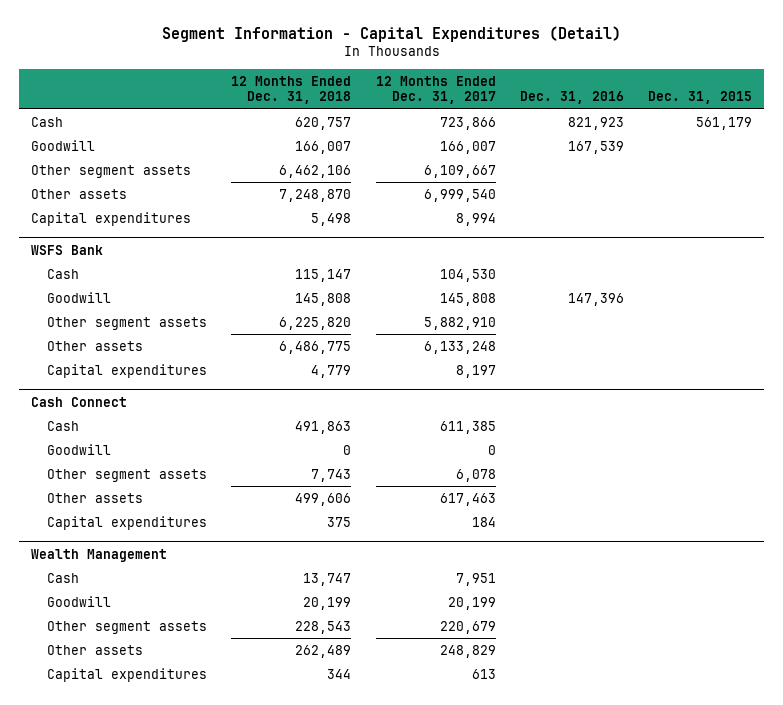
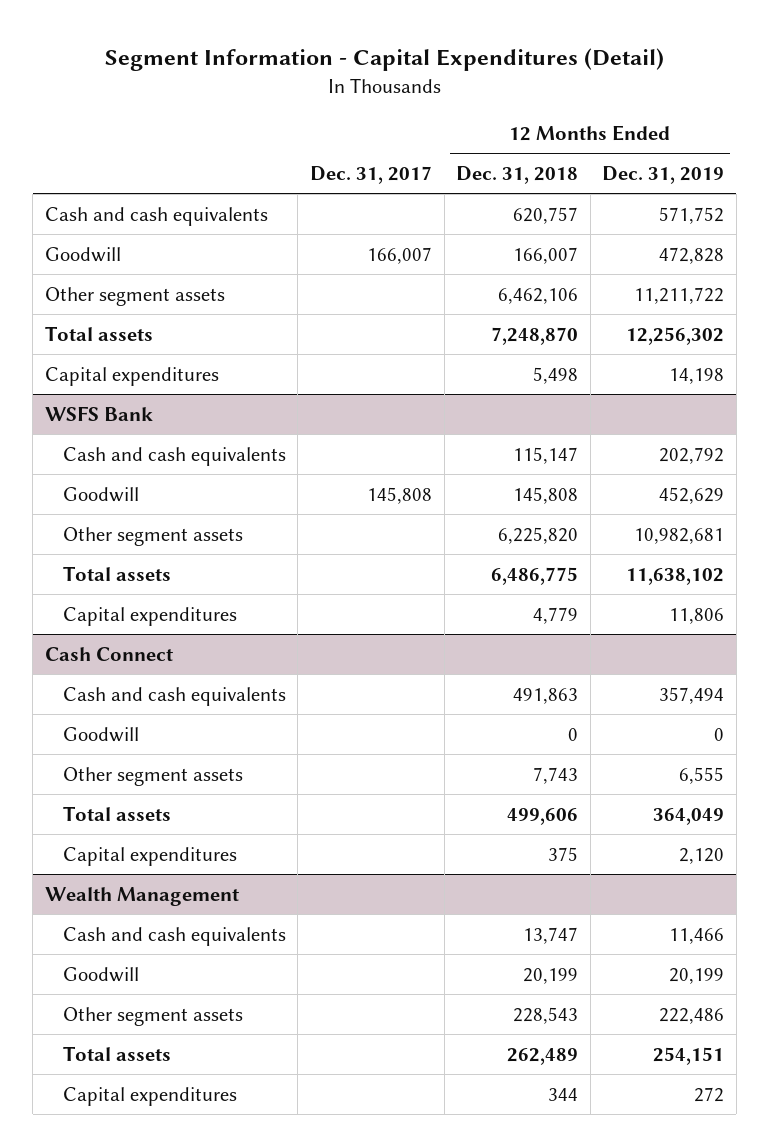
[375,76,496,105] 12 Months Ended Dec. 31, 2017 -> none
[519,91,624,105] Dec. 31, 2016 -> none
[647,91,752,105] Dec. 31, 2015 -> none
none -> [309,165,432,184] Dec. 31, 2017
none -> [602,165,725,184] Dec. 31, 2019
[31,116,64,127] Cash -> [45,206,269,226] Cash and cash equivalents
[31,188,128,199] Other assets -> [45,325,154,341] Total assets
[47,268,80,279] Cash -> [62,446,286,466] Cash and cash equivalents
[47,340,144,351] Other assets -> [62,565,171,581] Total assets
[47,420,80,431] Cash -> [62,686,286,706] Cash and cash equivalents
[47,492,144,503] Other assets -> [62,805,171,821] Total assets
[47,572,80,583] Cash -> [62,926,286,946] Cash and cash equivalents
[47,644,144,655] Other assets -> [62,1045,171,1061] Total assets

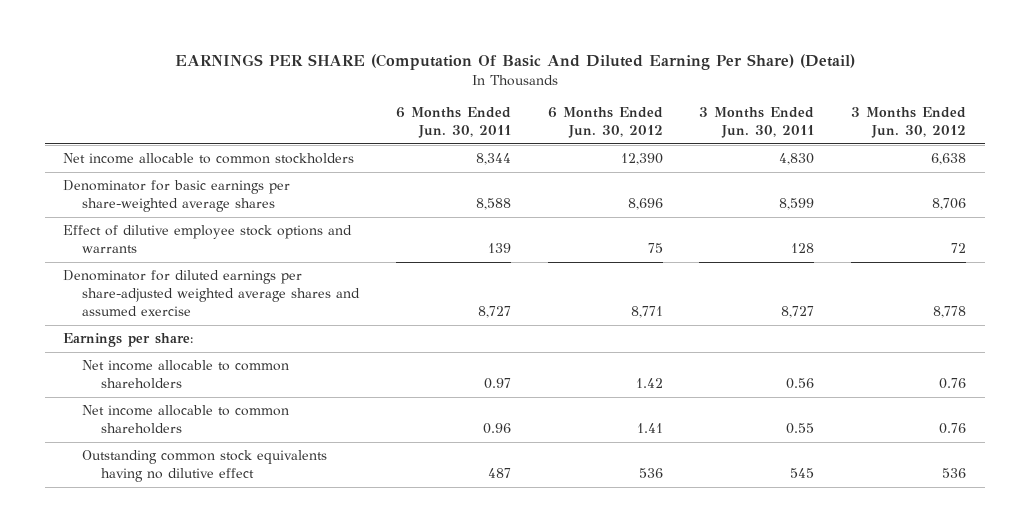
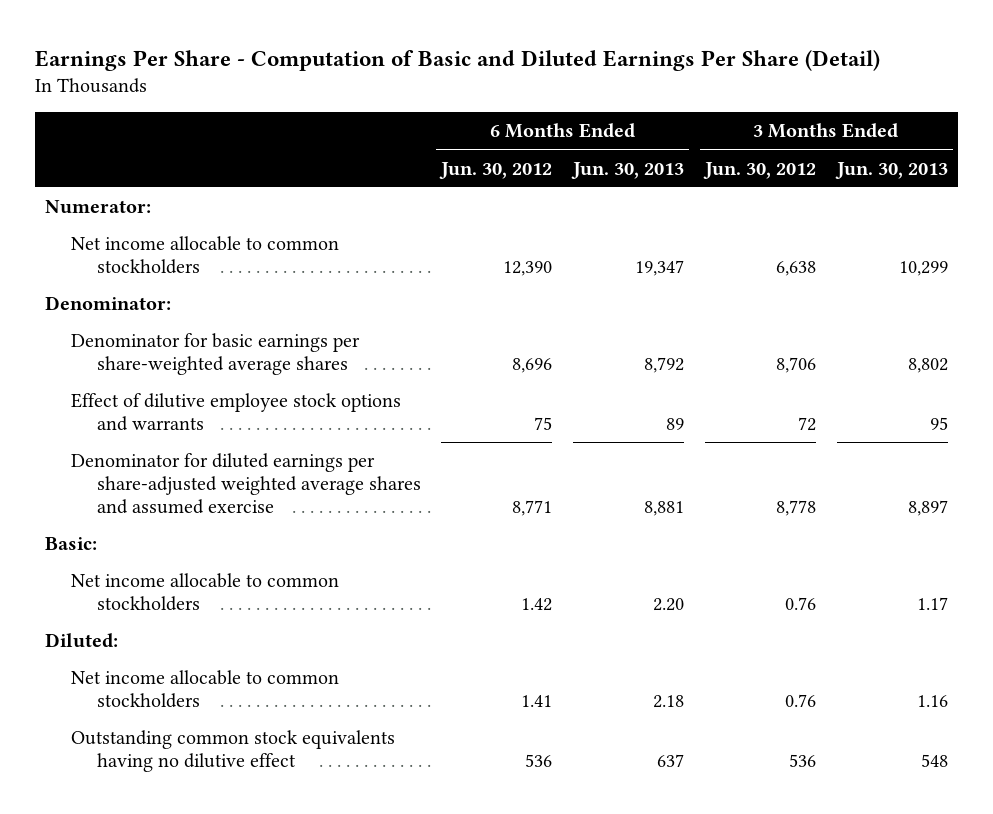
[174,54,855,71] EARNINGS PER SHARE (Computation Of Basic And Diluted Earning Per Share) (Detail) -> [35,49,881,71] Earnings Per Share - Computation of Basic and Diluted Earnings Per Share (Detail)
[395,107,511,138] 6 Months Ended Jun. 30, 2011 -> none
[699,107,815,138] 3 Months Ended Jun. 30, 2011 -> none
none -> [571,161,685,179] Jun. 30, 2013
none -> [834,161,948,179] Jun. 30, 2013
none -> [45,200,152,215] Numerator:
none -> [45,296,172,311] Denominator:
[62,333,193,348] Earnings per share: -> none
none -> [45,537,98,551] Basic:
[82,360,290,390] Net income allocable to common shareholders -> [71,573,340,612] Net income allocable to common stockholders
none -> [45,633,119,649] Diluted:
[82,405,290,435] Net income allocable to common shareholders -> [71,670,340,709] Net income allocable to common stockholders

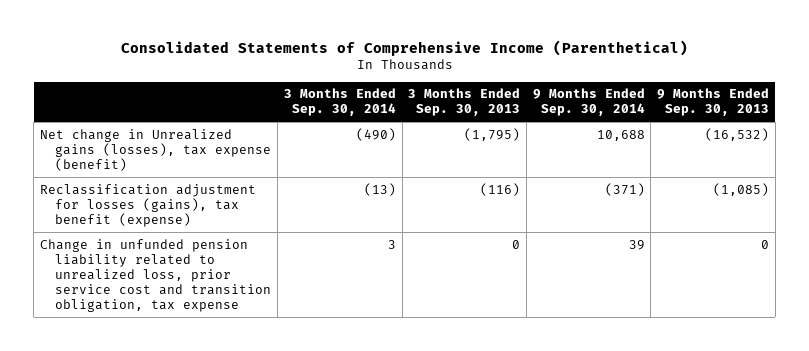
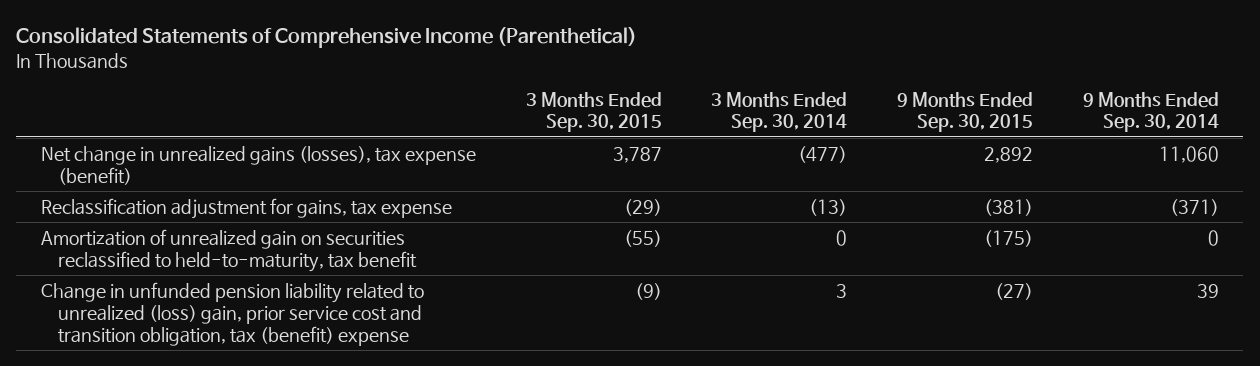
[408,88,521,117] 3 Months Ended Sep. 30, 2013 -> none
[657,88,770,117] 9 Months Ended Sep. 30, 2013 -> none
none -> [525,91,662,133] 3 Months Ended Sep. 30, 2015
none -> [896,91,1033,133] 9 Months Ended Sep. 30, 2015
[40,128,272,171] Net change in Unrealized gains (losses), tax expense (benefit) -> [40,145,476,185] Net change in unrealized gains (losses), tax expense (benefit)
[355,127,396,141] (490) -> [798,145,848,163] (477)
[596,129,645,141] 10,688 -> [1158,145,1219,163] 11,060
[40,183,257,227] Reclassification adjustment for losses (gains), tax benefit (expense) -> [40,197,452,219] Reclassification adjustment for gains, tax expense
none -> [40,228,417,272] Amortization of unrealized gain on securities reclassified to held-to-maturity, tax benefit
[40,238,272,312] Change in unfunded pension liability related to unrealized loss, prior service cost and transition obligation, tax expense -> [40,281,424,346] Change in unfunded pension liability related to unrealized (loss) gain, prior service cost and transition obligation, tax (benefit) expense

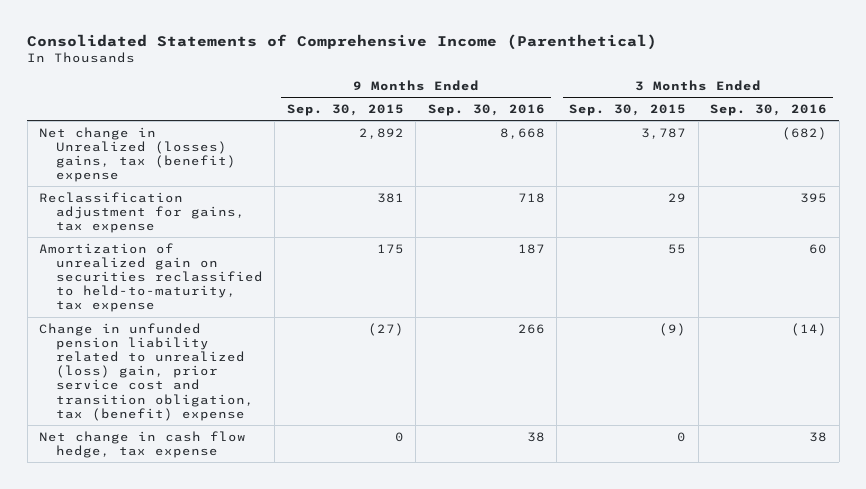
[711,91,848,133] 3 Months Ended Sep. 30, 2014 -> none
[1082,91,1219,133] 9 Months Ended Sep. 30, 2014 -> none
none -> [427,103,545,116] Sep. 30, 2016
none -> [710,103,828,116] Sep. 30, 2016
[40,145,476,185] Net change in unrealized gains (losses), tax expense (benefit) -> [39,126,236,183] Net change in Unrealized (losses) gains, tax (benefit) expense
[623,198,662,216] (29) -> [668,192,687,202] 29
[983,198,1033,216] (381) -> [376,192,404,203] 381
[40,228,417,272] Amortization of unrealized gain on securities reclassified to held-to-maturity, tax benefit -> [39,242,263,313] Amortization of unrealized gain on securities reclassified to held-to-maturity, tax expense
[623,229,662,247] (55) -> [668,243,687,254] 55
[983,229,1033,247] (175) -> [376,243,404,254] 175
none -> [39,430,247,458] Net change in cash flow hedge, tax expense

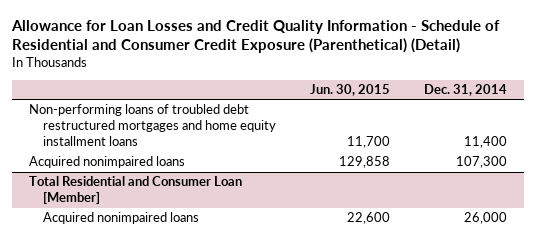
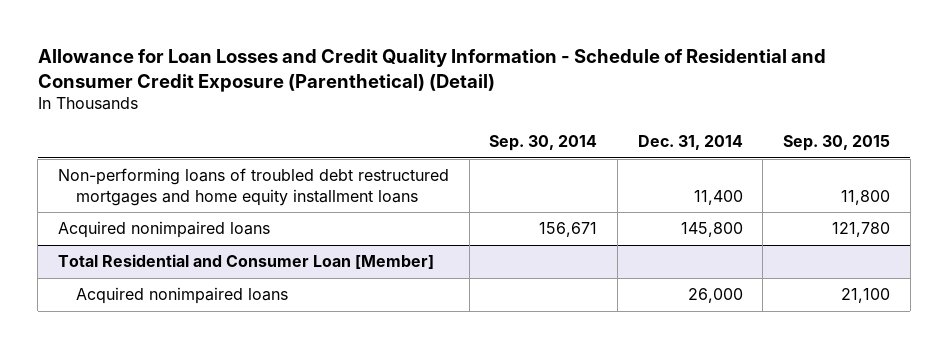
[309,83,390,96] Jun. 30, 2015 -> none
none -> [489,135,598,152] Sep. 30, 2014
none -> [783,135,891,152] Sep. 30, 2015
[455,156,507,169] 107,300 -> [680,222,743,238] 145,800

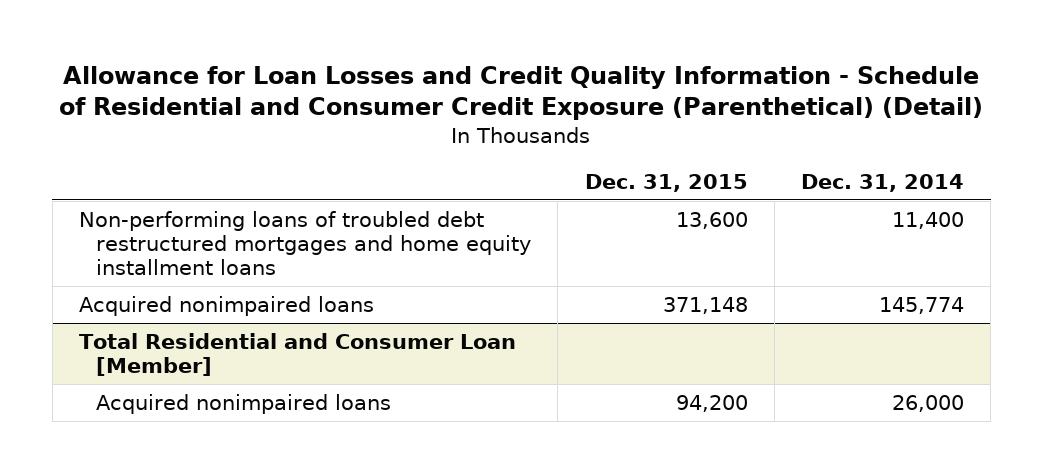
[489,135,598,152] Sep. 30, 2014 -> none
[783,135,891,152] Sep. 30, 2015 -> none
none -> [584,173,748,192] Dec. 31, 2015
[680,222,743,238] 145,800 -> [878,296,964,314] 145,774

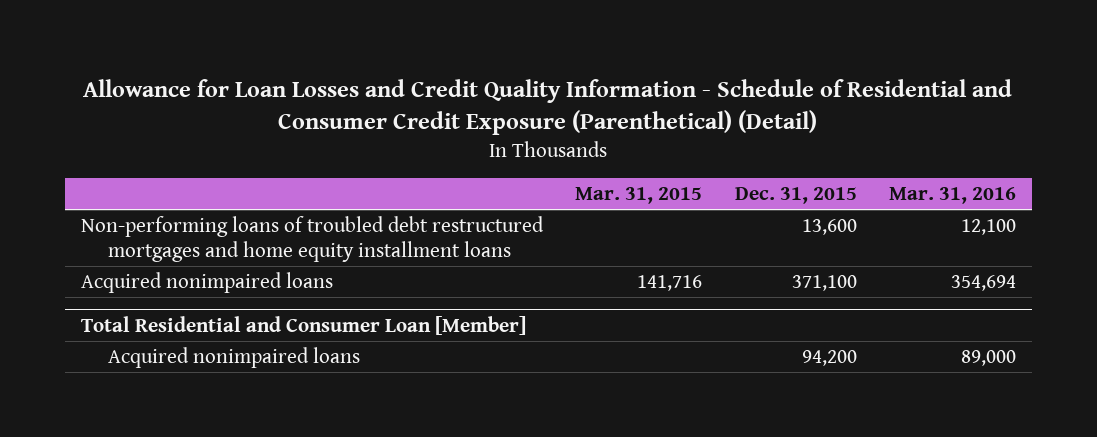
[800,173,964,192] Dec. 31, 2014 -> none
none -> [575,186,703,204] Mar. 31, 2015
none -> [888,186,1016,204] Mar. 31, 2016
[662,296,748,314] 371,148 -> [791,275,857,292] 371,100

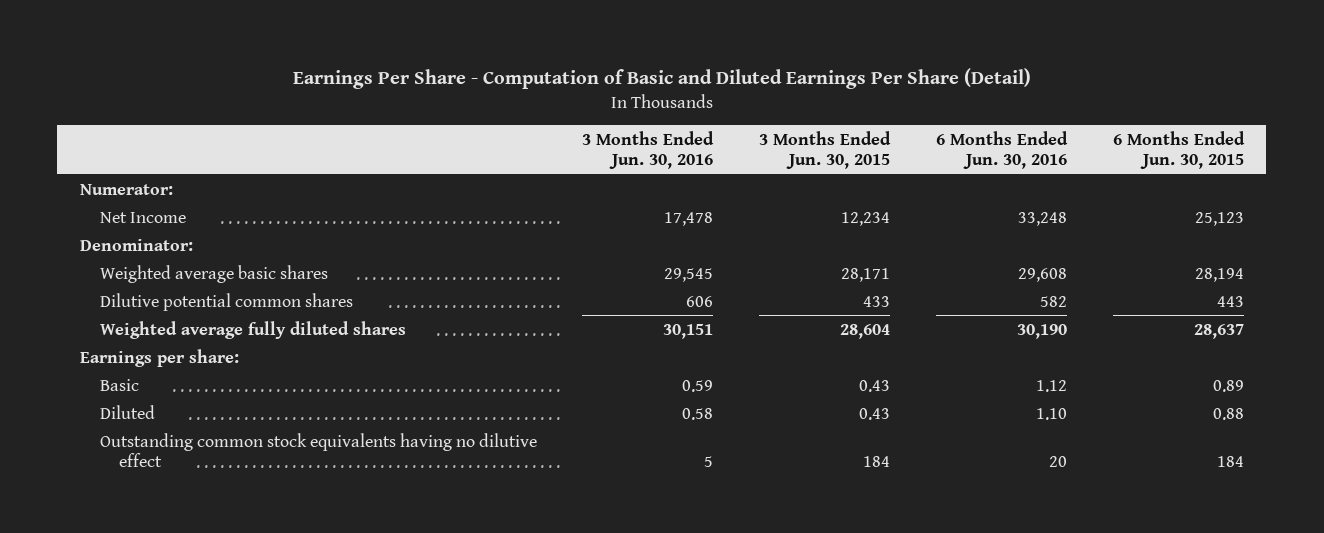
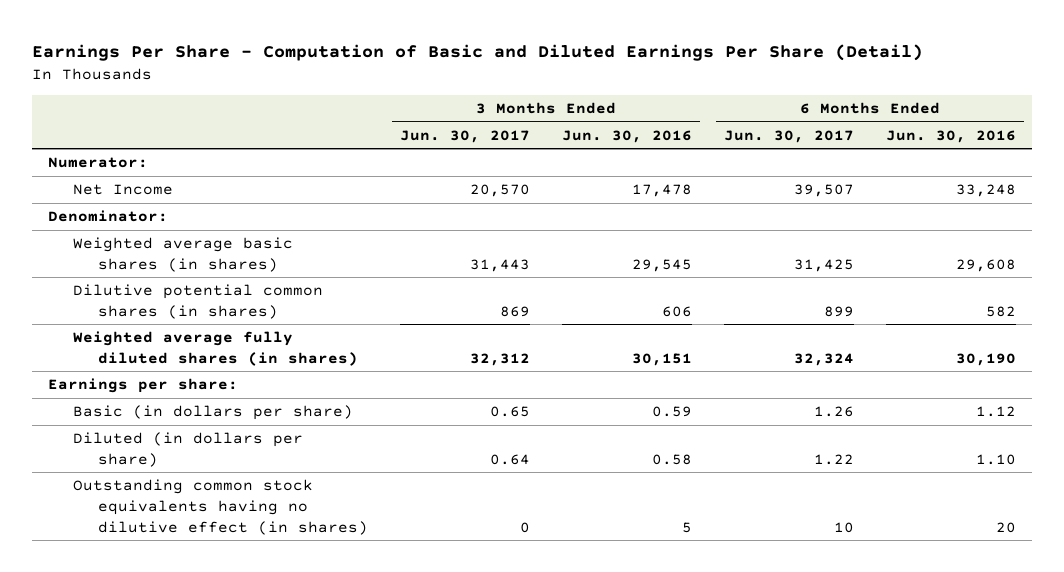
[759,130,892,170] 3 Months Ended Jun. 30, 2015 -> none
[1112,130,1245,170] 6 Months Ended Jun. 30, 2015 -> none
none -> [399,129,530,143] Jun. 30, 2017
none -> [723,129,854,143] Jun. 30, 2017
[99,264,328,283] Weighted average basic shares -> [72,237,293,272] Weighted average basic shares (in shares)
[99,292,353,311] Dilutive potential common shares -> [72,284,323,319] Dilutive potential common shares (in shares)
[99,320,406,339] Weighted average fully diluted shares -> [72,331,358,366] Weighted average fully diluted shares (in shares)
[99,378,139,391] Basic -> [72,405,353,421] Basic (in dollars per share)
[99,404,155,419] Diluted -> [72,432,303,467] Diluted (in dollars per share)
[99,432,537,467] Outstanding common stock equivalents having no dilutive effect -> [72,479,368,535] Outstanding common stock equivalents having no dilutive effect (in shares)

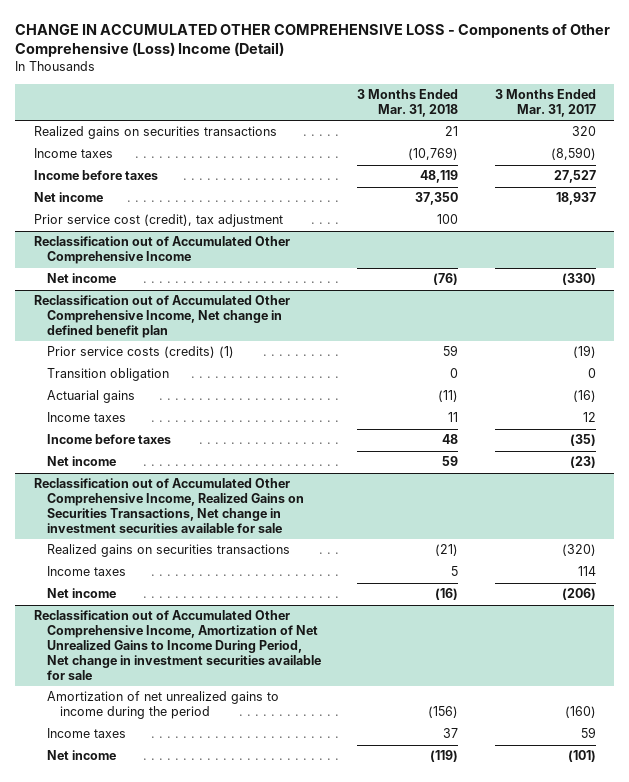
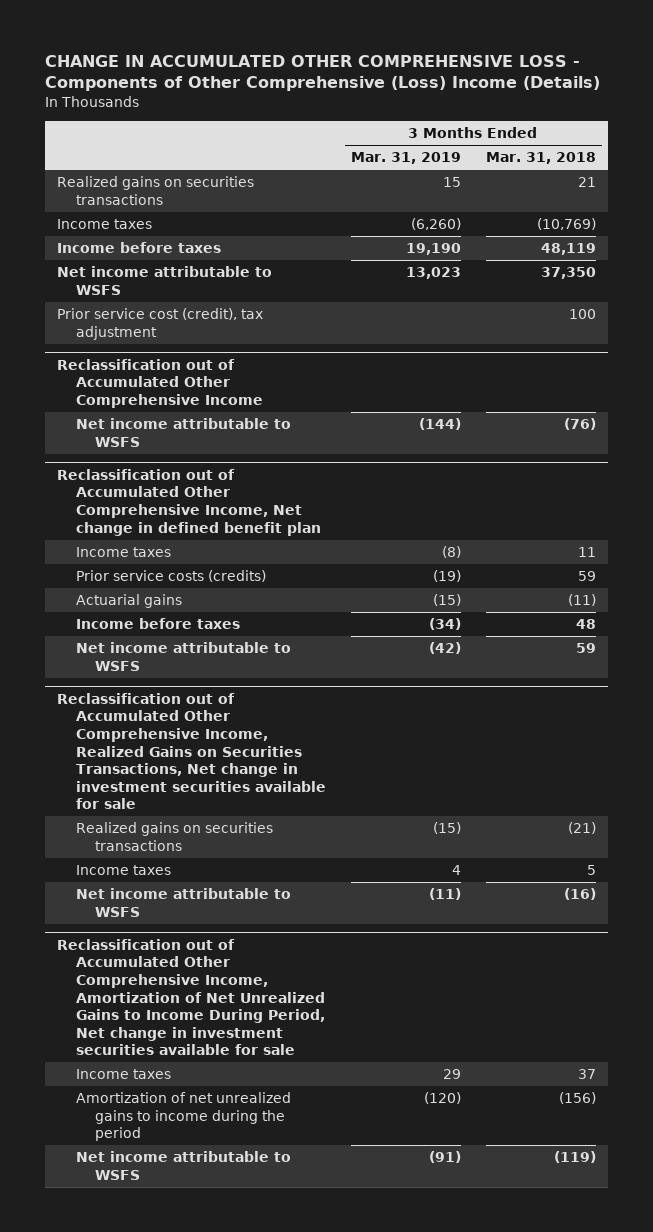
[15,23,611,58] CHANGE IN ACCUMULATED OTHER COMPREHENSIVE LOSS - Components of Other Comprehensive (Loss) Income (Detail) -> [45,54,601,92] CHANGE IN ACCUMULATED OTHER COMPREHENSIVE LOSS - Components of Other Comprehensive (Loss) Income (Details)
[494,89,596,117] 3 Months Ended Mar. 31, 2017 -> none
none -> [350,152,461,165] Mar. 31, 2019
[33,192,103,203] Net income -> [57,266,273,295] Net income attributable to WSFS
[46,273,116,284] Net income -> [76,418,292,447] Net income attributable to WSFS
[46,346,234,359] Prior service costs (credits) (1) -> none
[46,368,169,382] Transition obligation -> none
none -> [76,570,267,583] Prior service costs (credits)
[46,390,135,404] Actuarial gains -> [76,594,183,609] Actuarial gains
[46,456,116,467] Net income -> [76,642,292,671] Net income attributable to WSFS
[46,588,116,599] Net income -> [76,888,292,917] Net income attributable to WSFS
[46,691,279,720] Amortization of net unrealized gains to income during the period -> [76,1092,292,1142] Amortization of net unrealized gains to income during the period
[46,750,116,761] Net income -> [76,1151,292,1180] Net income attributable to WSFS

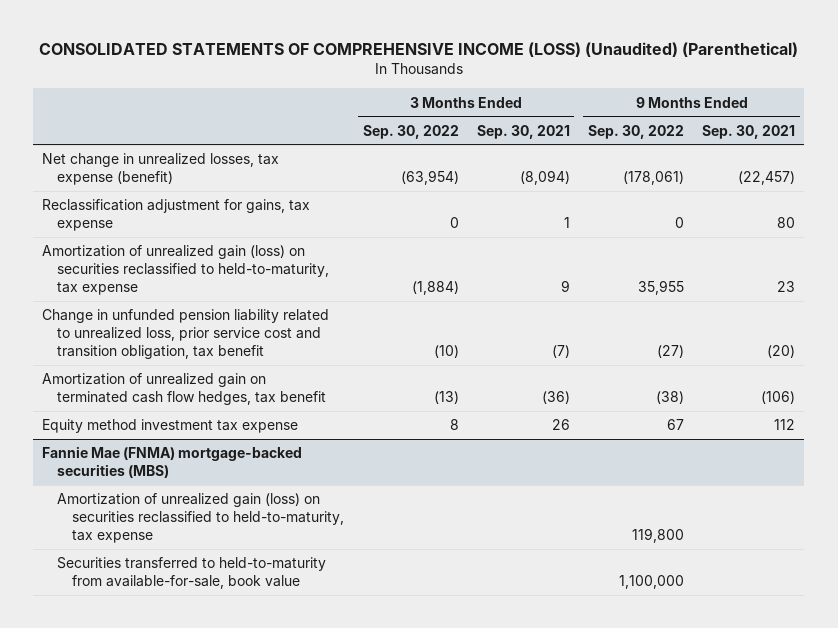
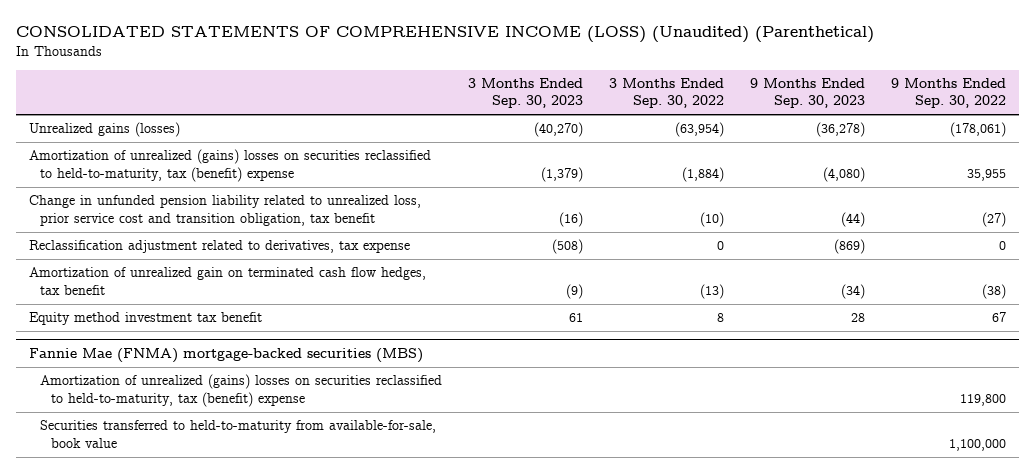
[476,124,570,139] Sep. 30, 2021 -> none
[702,124,796,139] Sep. 30, 2021 -> none
none -> [468,77,584,109] 3 Months Ended Sep. 30, 2023
none -> [750,77,866,109] 9 Months Ended Sep. 30, 2023
[42,199,311,232] Reclassification adjustment for gains, tax expense -> none
[42,153,280,186] Net change in unrealized losses, tax expense (benefit) -> [29,122,181,138] Unrealized gains (losses)
[42,245,330,295] Amortization of unrealized gain (loss) on securities reclassified to held-to-maturity, tax expense -> [29,149,432,182] Amortization of unrealized (gains) losses on securities reclassified to held-to-maturity, tax (benefit) expense
none -> [29,240,411,254] Reclassification adjustment related to derivatives, tax expense
[42,419,299,434] Equity method investment tax expense -> [29,312,263,326] Equity method investment tax benefit
[57,493,345,543] Amortization of unrealized gain (loss) on securities reclassified to held-to-maturity, tax expense -> [40,374,443,407] Amortization of unrealized (gains) losses on securities reclassified to held-to-maturity, tax (benefit) expense

